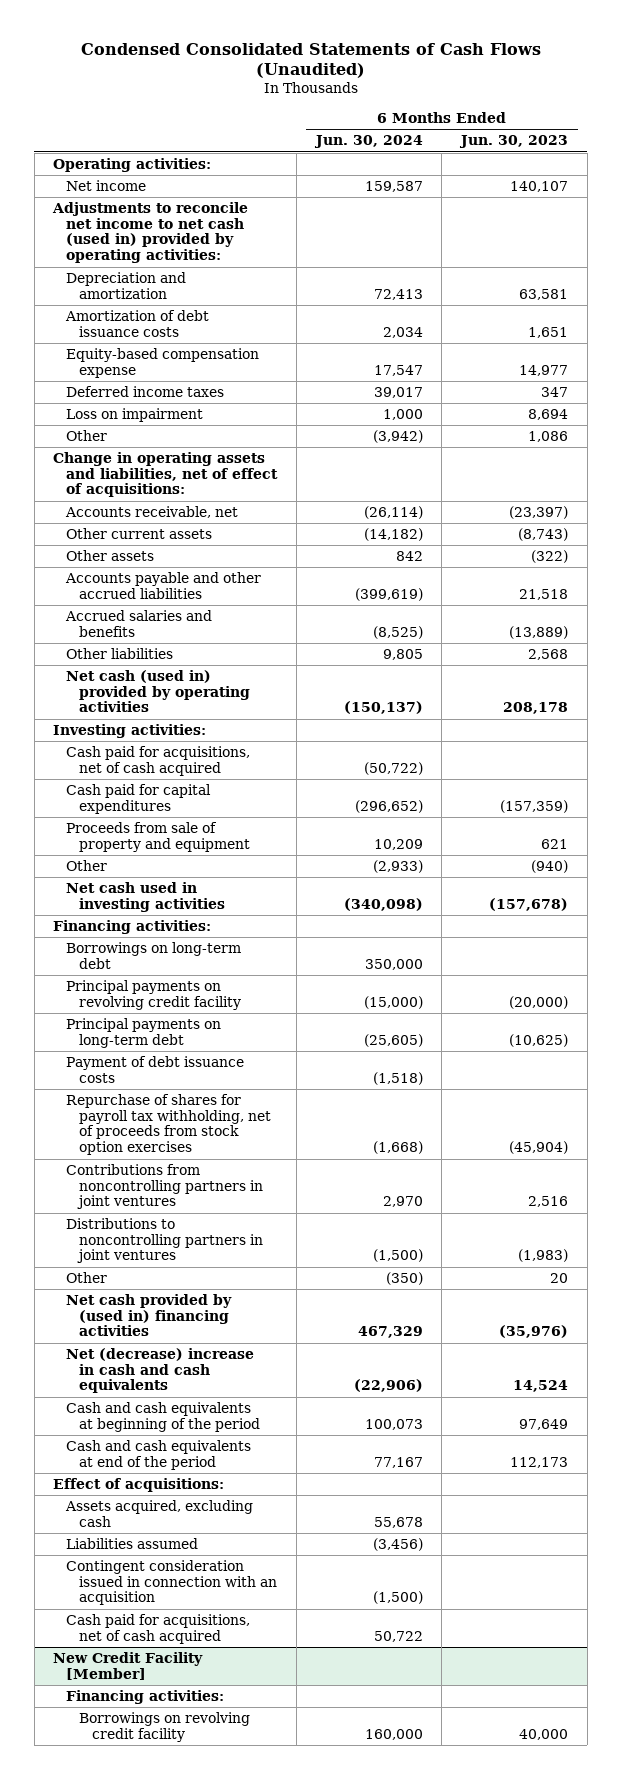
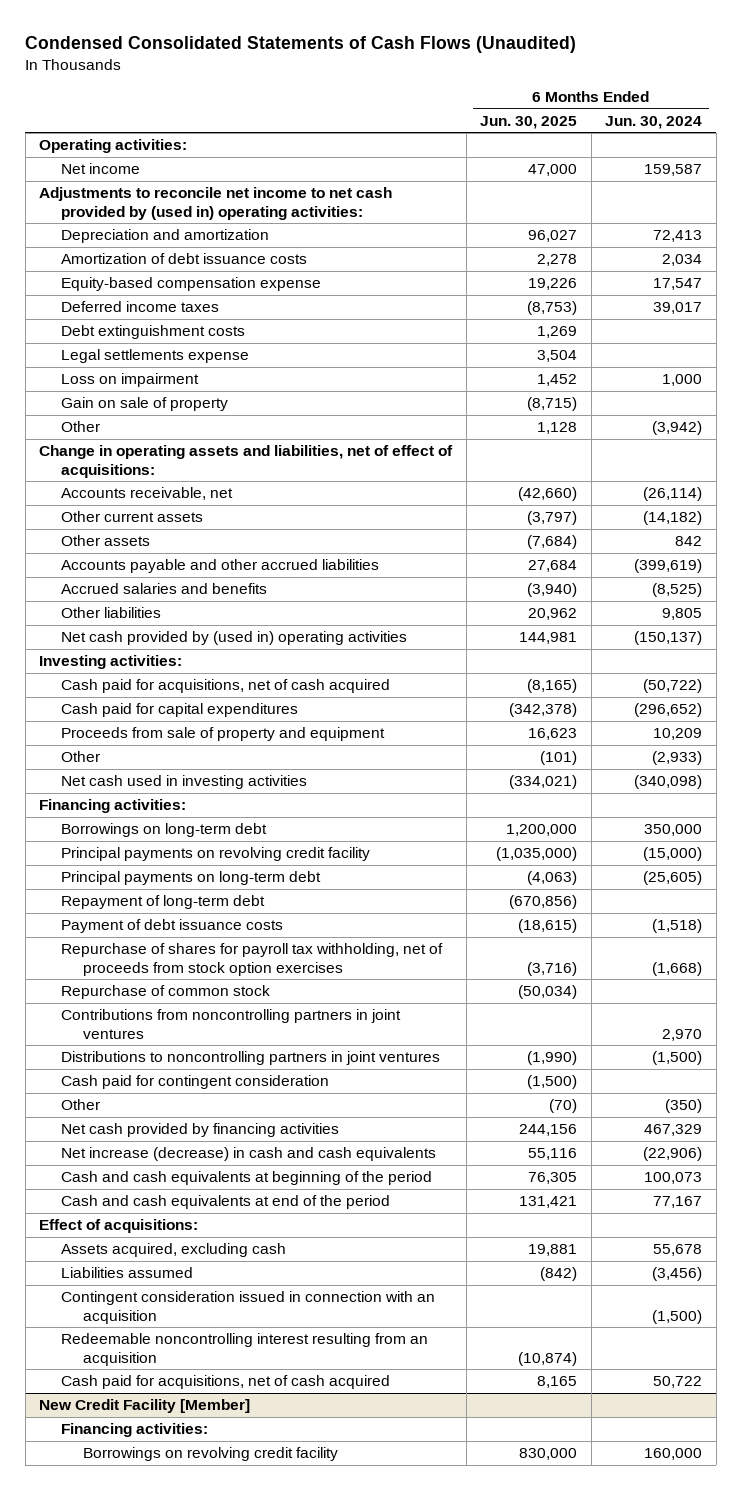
[459,135,569,149] Jun. 30, 2023 -> none
none -> [480,115,578,129] Jun. 30, 2025
[52,202,249,264] Adjustments to reconcile net income to net cash (used in) provided by operating activities: -> [39,187,393,220] Adjustments to reconcile net income to net cash provided by (used in) operating activities:
none -> [61,325,246,340] Debt extinguishment costs
none -> [61,349,250,364] Legal settlements expense
none -> [61,397,229,412] Gain on sale of property
[66,670,251,713] Net cash (used in) provided by operating activities -> [61,631,408,646] Net cash provided by (used in) operating activities
none -> [61,895,266,910] Repayment of long-term debt
none -> [61,985,271,1000] Repurchase of common stock
none -> [61,1075,330,1090] Cash paid for contingent consideration
[66,1294,233,1337] Net cash provided by (used in) financing activities -> [61,1123,340,1138] Net cash provided by financing activities
[66,1348,255,1394] Net (decrease) increase in cash and cash equivalents -> [61,1147,437,1162] Net increase (decrease) in cash and cash equivalents
none -> [61,1333,429,1366] Redeemable noncontrolling interest resulting from an acquisition

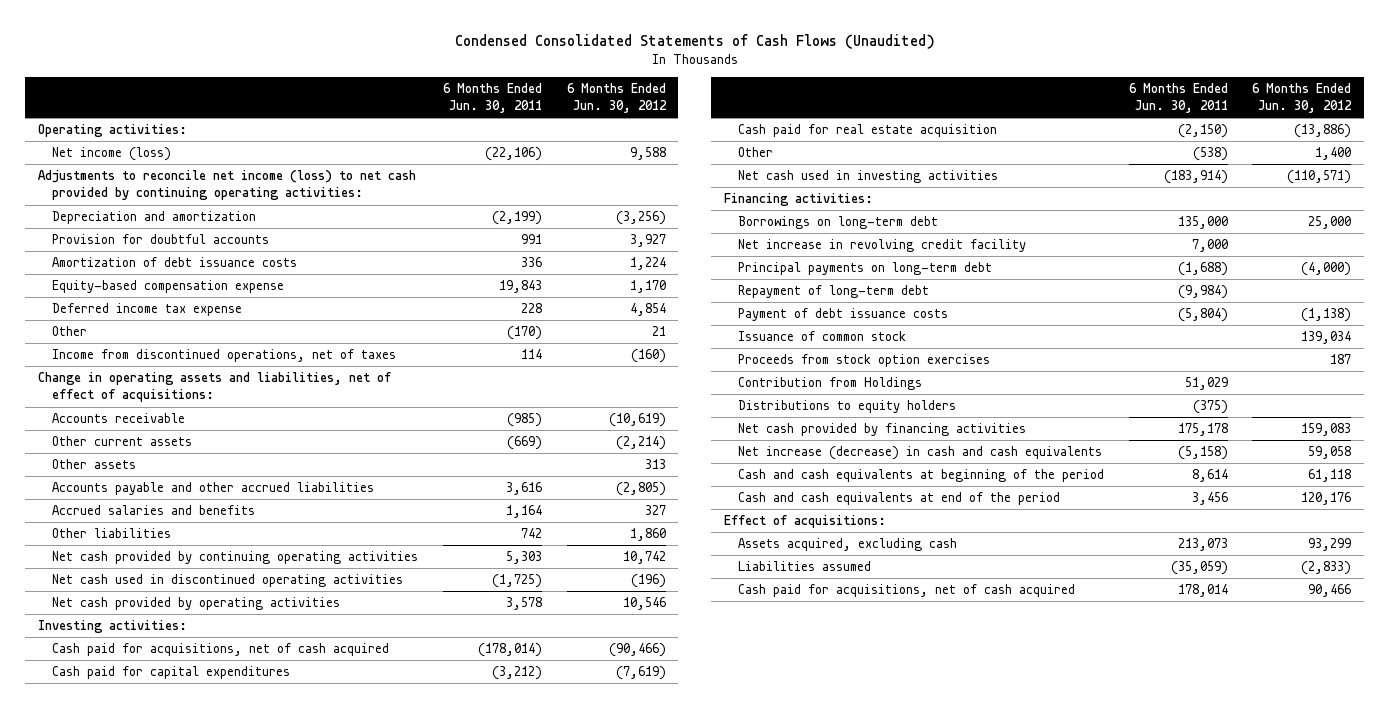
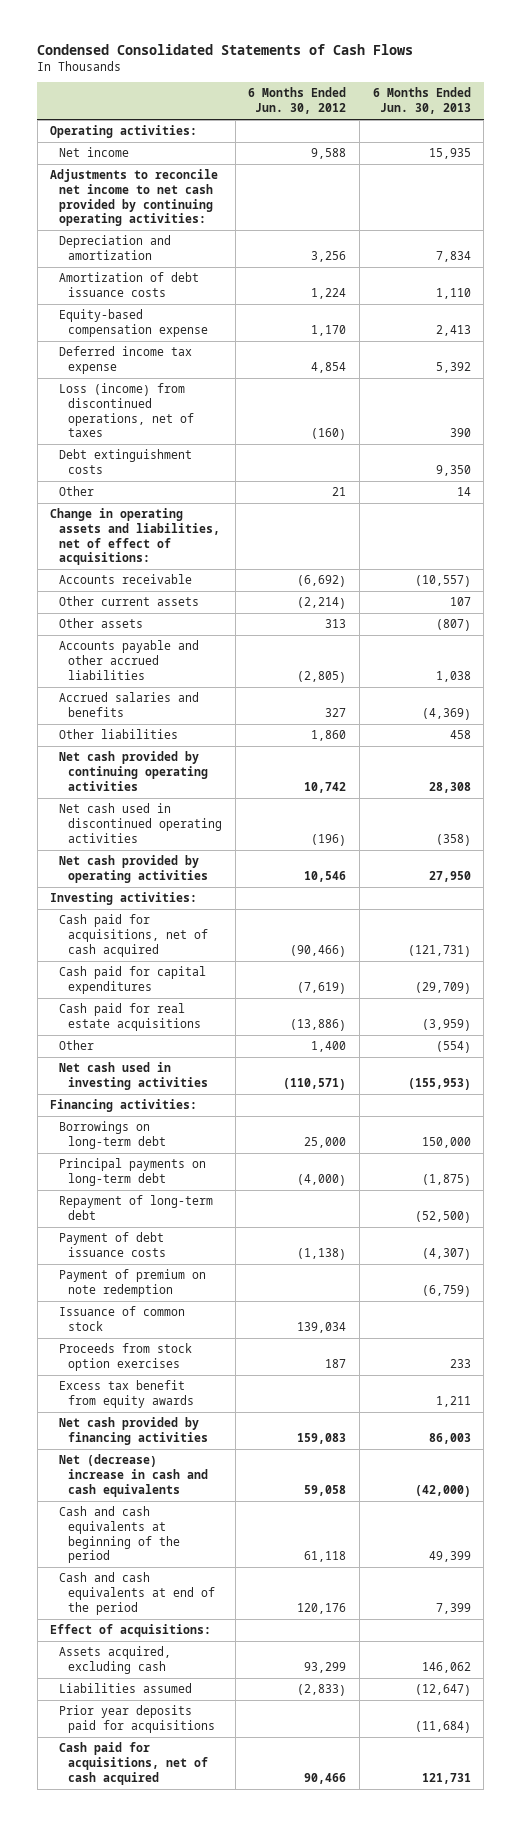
[454,33,935,49] Condensed Consolidated Statements of Cash Flows (Unaudited) -> [37,44,414,56] Condensed Consolidated Statements of Cash Flows
[442,83,542,114] 6 Months Ended Jun. 30, 2011 -> none
none -> [372,87,471,115] 6 Months Ended Jun. 30, 2013
[52,234,270,245] Provision for doubtful accounts -> none
[52,147,172,162] Net income (loss) -> [59,147,130,158] Net income
[37,170,416,201] Adjustments to reconcile net income (loss) to net cash provided by continuing operating activities: -> [50,169,219,227] Adjustments to reconcile net income to net cash provided by continuing operating activities:
[615,211,666,226] (3,256) -> [311,250,347,262] 3,256
none -> [59,383,194,438] Loss (income) from discontinued operations, net of taxes
none -> [59,449,193,474] Debt extinguishment costs
[52,349,397,363] Income from discontinued operations, net of taxes -> none
[608,413,666,428] (10,619) -> [297,575,347,588] (6,692)
[737,124,997,138] Cash paid for real estate acquisition -> [59,1003,201,1031] Cash paid for real estate acquisitions
[737,239,1026,253] Net increase in revolving credit facility -> none
none -> [59,1269,207,1297] Payment of premium on note redemption
[737,377,922,391] Contribution from Holdings -> none
[737,400,956,414] Distributions to equity holders -> none
none -> [59,1380,194,1408] Excess tax benefit from equity awards
[737,446,1102,461] Net increase (decrease) in cash and cash equivalents -> [59,1454,208,1497] Net (decrease) increase in cash and cash equivalents
none -> [59,1705,215,1733] Prior year deposits paid for acquisitions

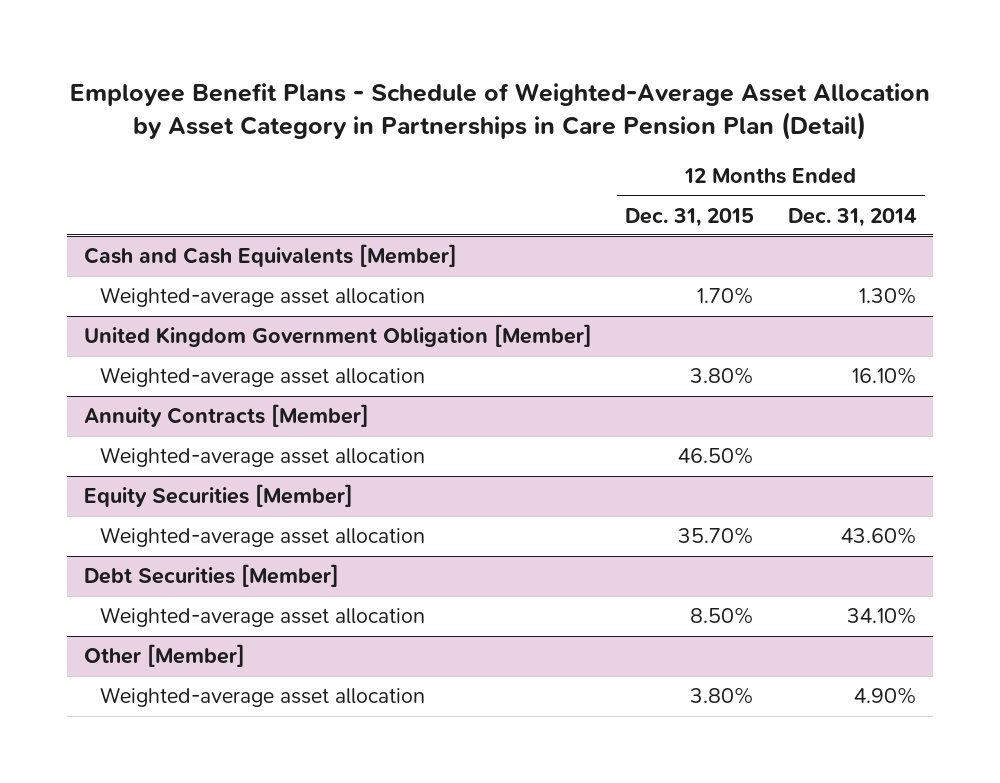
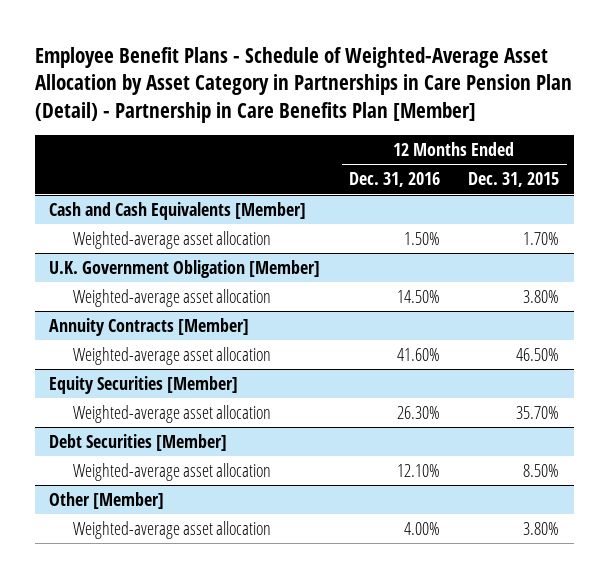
[70,82,931,141] Employee Benefit Plans - Schedule of Weighted-Average Asset Allocation by Asset Category in Partnerships in Care Pension Plan (Detail) -> [34,46,572,123] Employee Benefit Plans - Schedule of Weighted-Average Asset Allocation by Asset Category in Partnerships in Care Pension Plan (Detail) - Partnership in Care Benefits Plan [Member]
[787,207,917,227] Dec. 31, 2014 -> none
none -> [348,172,440,188] Dec. 31, 2016
[83,324,592,348] United Kingdom Government Obligation [Member] -> [49,259,321,278] U.K. Government Obligation [Member]

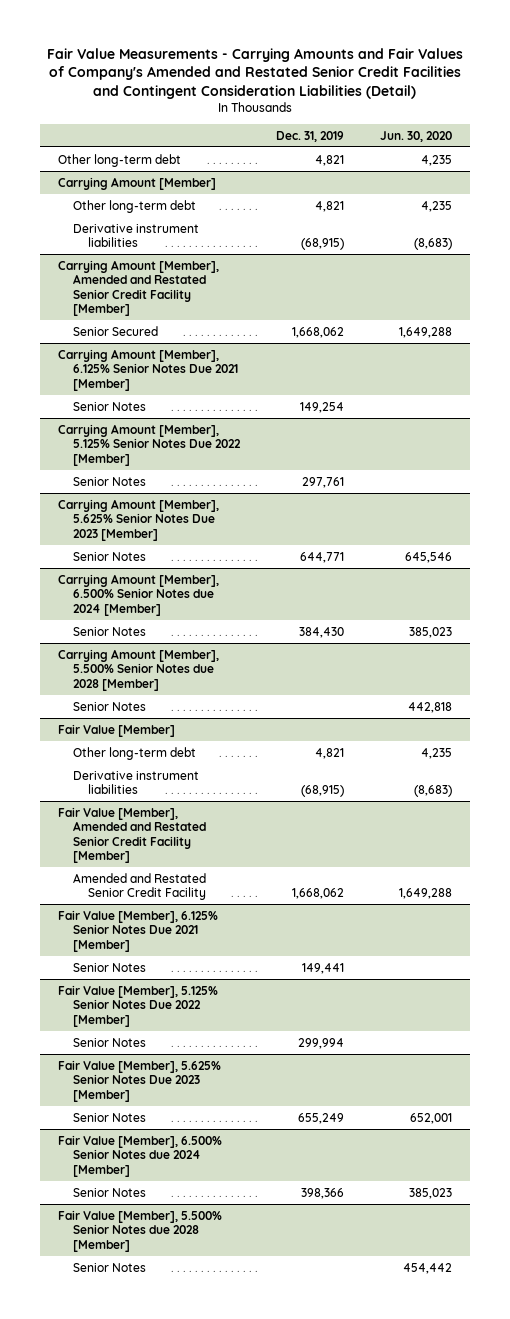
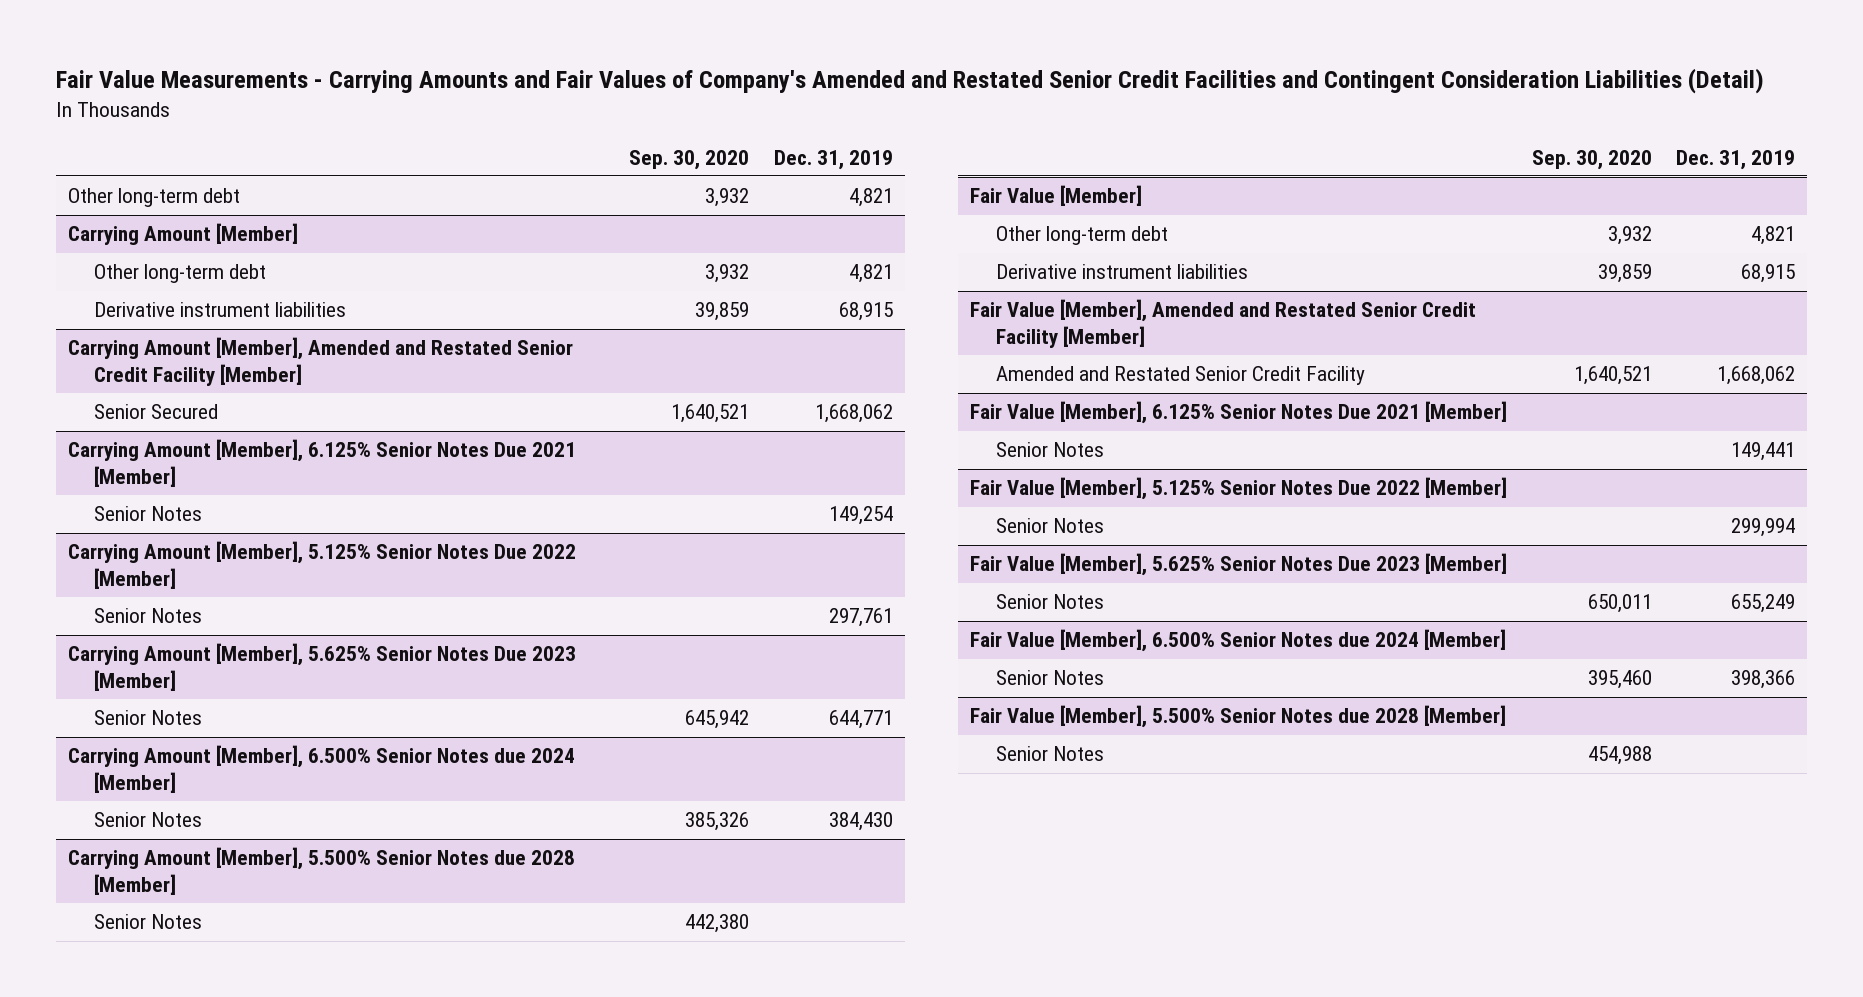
[379,130,452,142] Jun. 30, 2020 -> none
none -> [629,149,750,170] Sep. 30, 2020
[300,238,344,251] (68,915) -> [838,302,893,322] 68,915
[300,785,344,798] (68,915) -> [1741,264,1796,284] 68,915

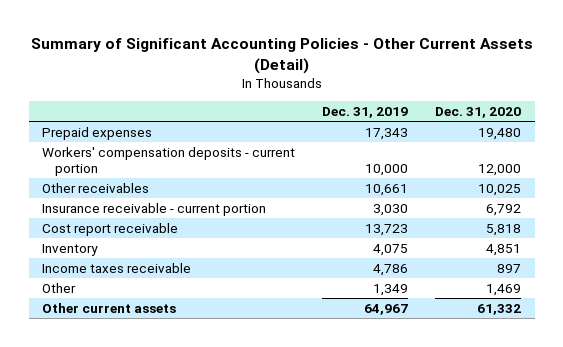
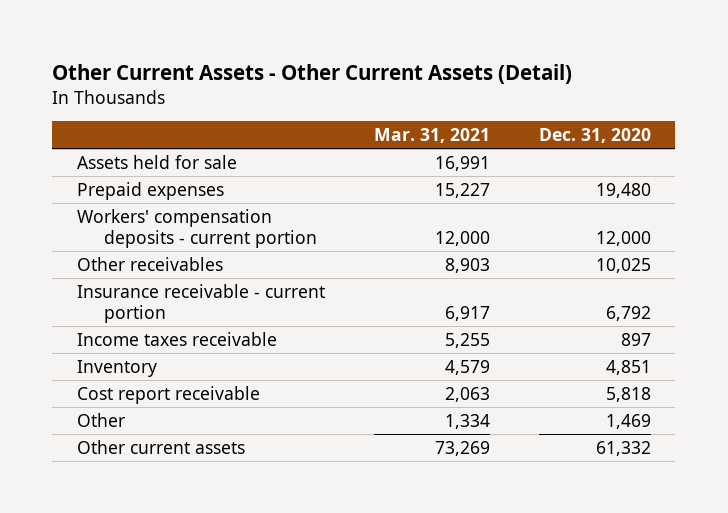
[30,38,533,74] Summary of Significant Accounting Policies - Other Current Assets (Detail) -> [52,63,573,84] Other Current Assets - Other Current Assets (Detail)
[322,106,409,118] Dec. 31, 2019 -> none
none -> [373,128,490,144] Mar. 31, 2021
none -> [76,154,237,169] Assets held for sale
[42,243,99,256] Inventory -> [76,359,157,377] Inventory
[42,222,179,236] Cost report receivable -> [76,385,260,404] Cost report receivable

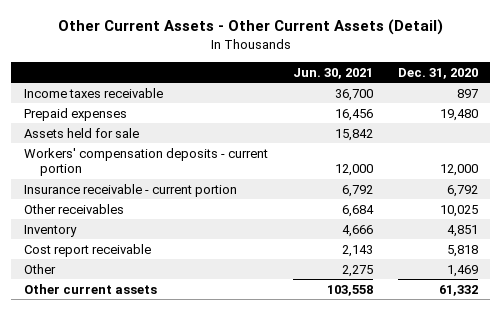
[373,128,490,144] Mar. 31, 2021 -> none
none -> [292,67,373,79] Jun. 30, 2021
[76,331,277,346] Income taxes receivable -> [23,87,163,98] Income taxes receivable
[76,154,237,169] Assets held for sale -> [23,127,139,138] Assets held for sale
[76,256,223,271] Other receivables -> [23,203,124,214] Other receivables

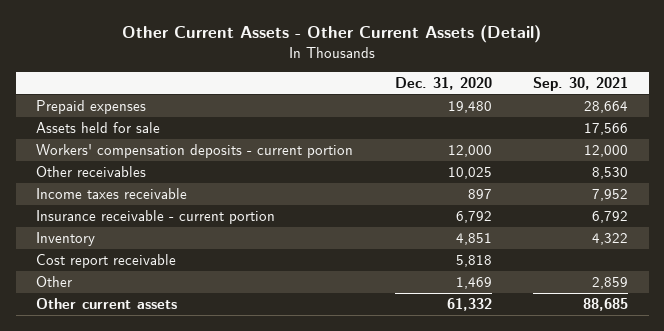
[292,67,373,79] Jun. 30, 2021 -> none
none -> [532,76,628,91] Sep. 30, 2021
[23,87,163,98] Income taxes receivable -> [36,187,188,199] Income taxes receivable
[23,183,237,197] Insurance receivable - current portion -> [36,209,276,224] Insurance receivable - current portion

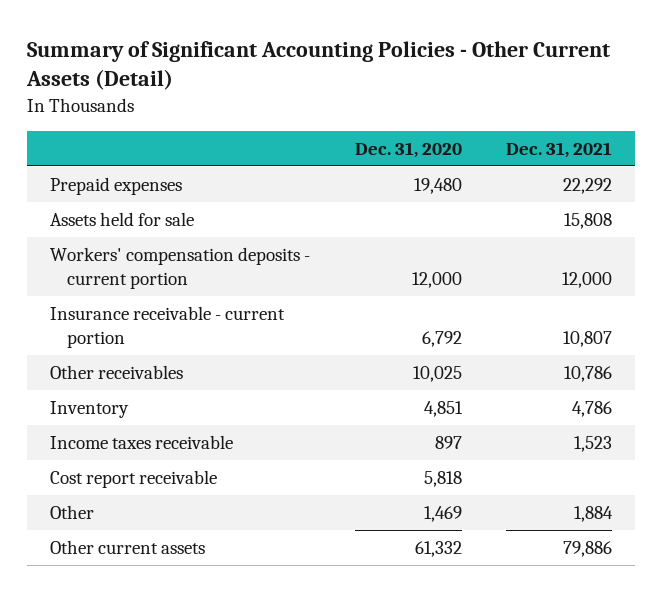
[122,25,542,44] Other Current Assets - Other Current Assets (Detail) -> [26,40,611,91] Summary of Significant Accounting Policies - Other Current Assets (Detail)
[532,76,628,91] Sep. 30, 2021 -> none
none -> [506,141,613,158] Dec. 31, 2021
[36,165,147,177] Other receivables -> [49,364,183,379] Other receivables
[36,187,188,199] Income taxes receivable -> [49,434,233,449] Income taxes receivable

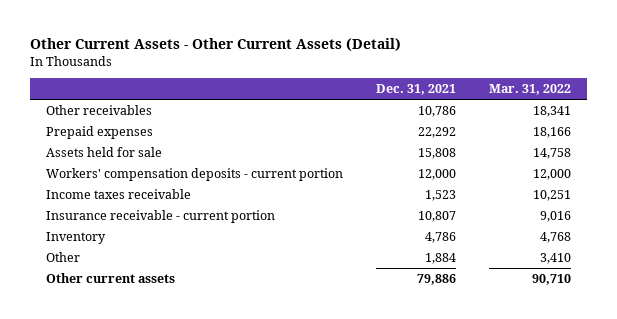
[26,40,611,91] Summary of Significant Accounting Policies - Other Current Assets (Detail) -> [30,38,402,52] Other Current Assets - Other Current Assets (Detail)
[354,141,462,158] Dec. 31, 2020 -> none
none -> [488,84,571,96] Mar. 31, 2022
[49,364,183,379] Other receivables -> [46,105,153,116] Other receivables
[49,434,233,449] Income taxes receivable -> [46,189,192,200] Income taxes receivable
[49,469,217,488] Cost report receivable -> none

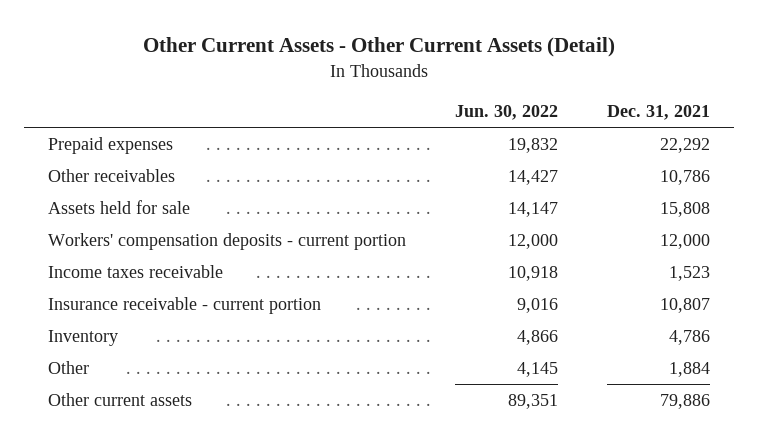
[488,84,571,96] Mar. 31, 2022 -> none
none -> [454,104,558,120] Jun. 30, 2022
[46,105,153,116] Other receivables -> [48,168,176,182] Other receivables

